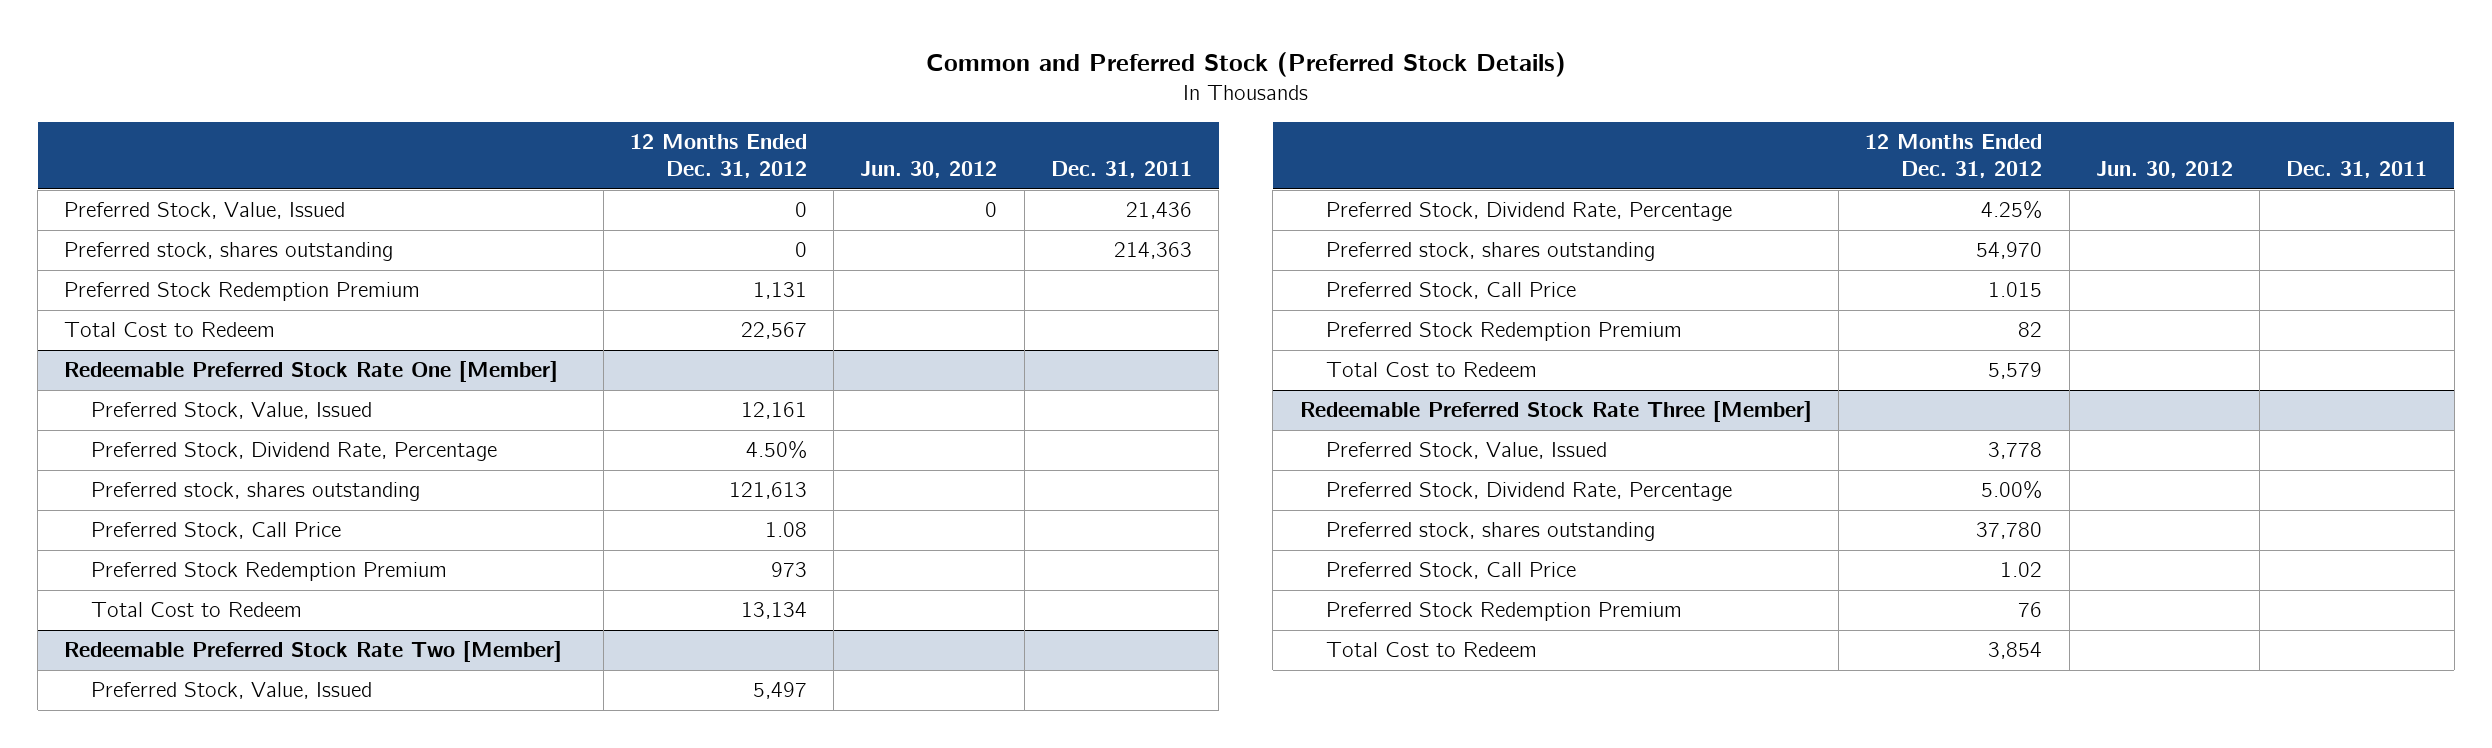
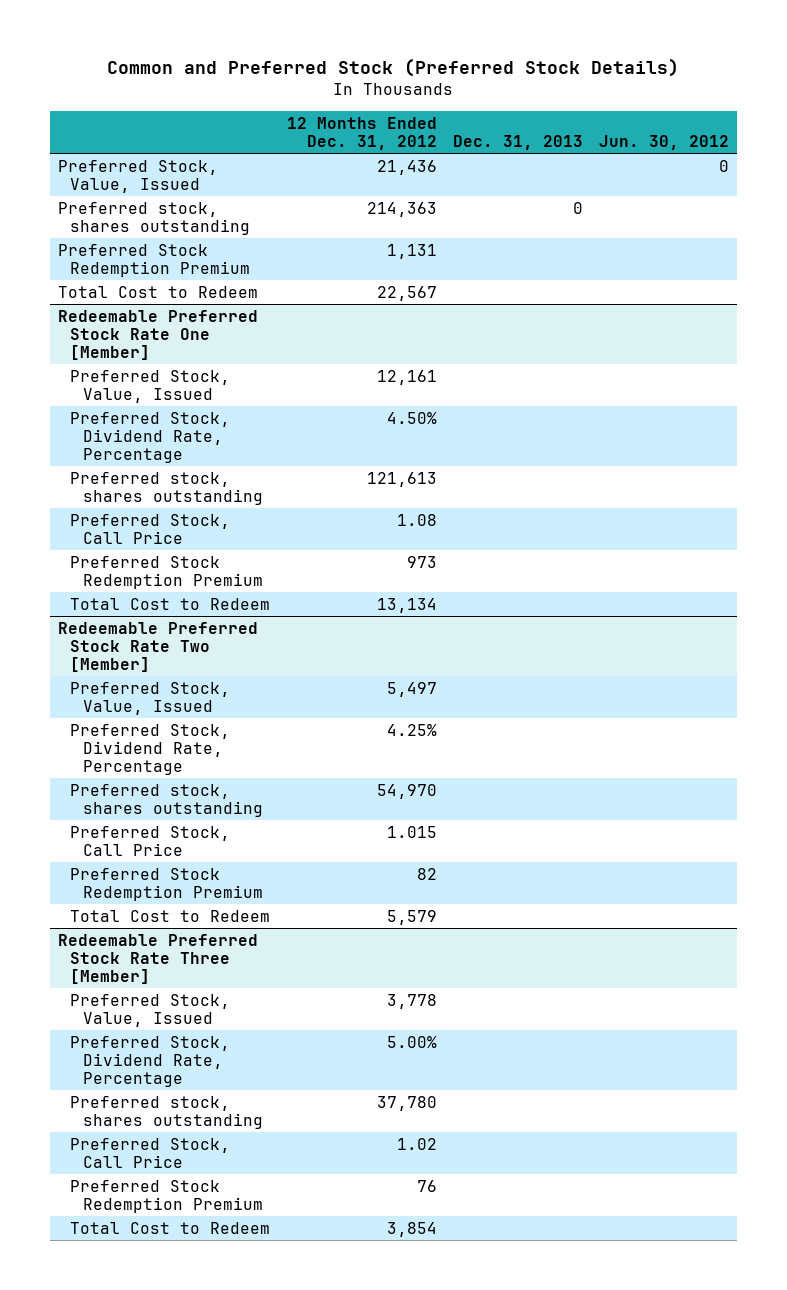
[1051,161,1193,179] Dec. 31, 2011 -> none
none -> [452,134,583,150] Dec. 31, 2013
[794,202,807,218] 0 -> [376,159,437,175] 21,436
[794,242,807,258] 0 -> [366,201,437,217] 214,363

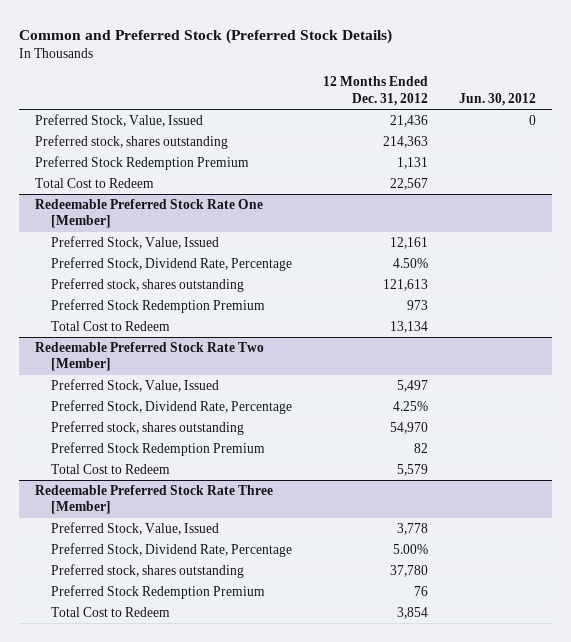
[452,134,583,150] Dec. 31, 2013 -> none
[70,513,231,544] Preferred Stock, Call Price -> none
[70,825,231,856] Preferred Stock, Call Price -> none
[70,1137,231,1168] Preferred Stock, Call Price -> none

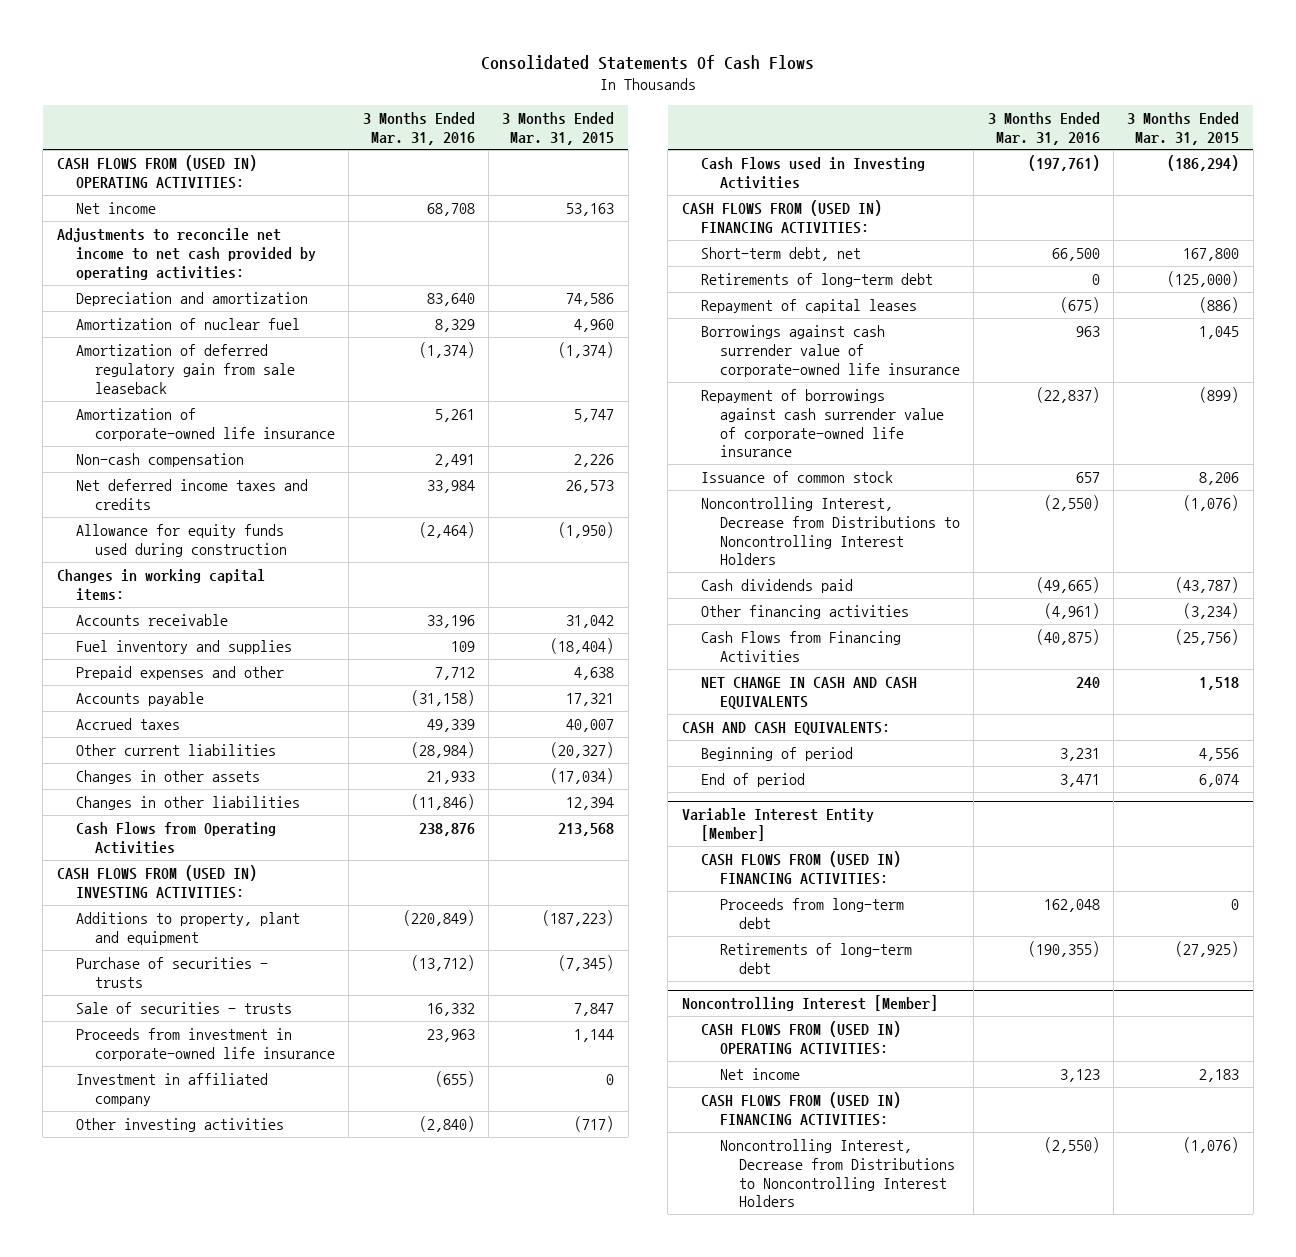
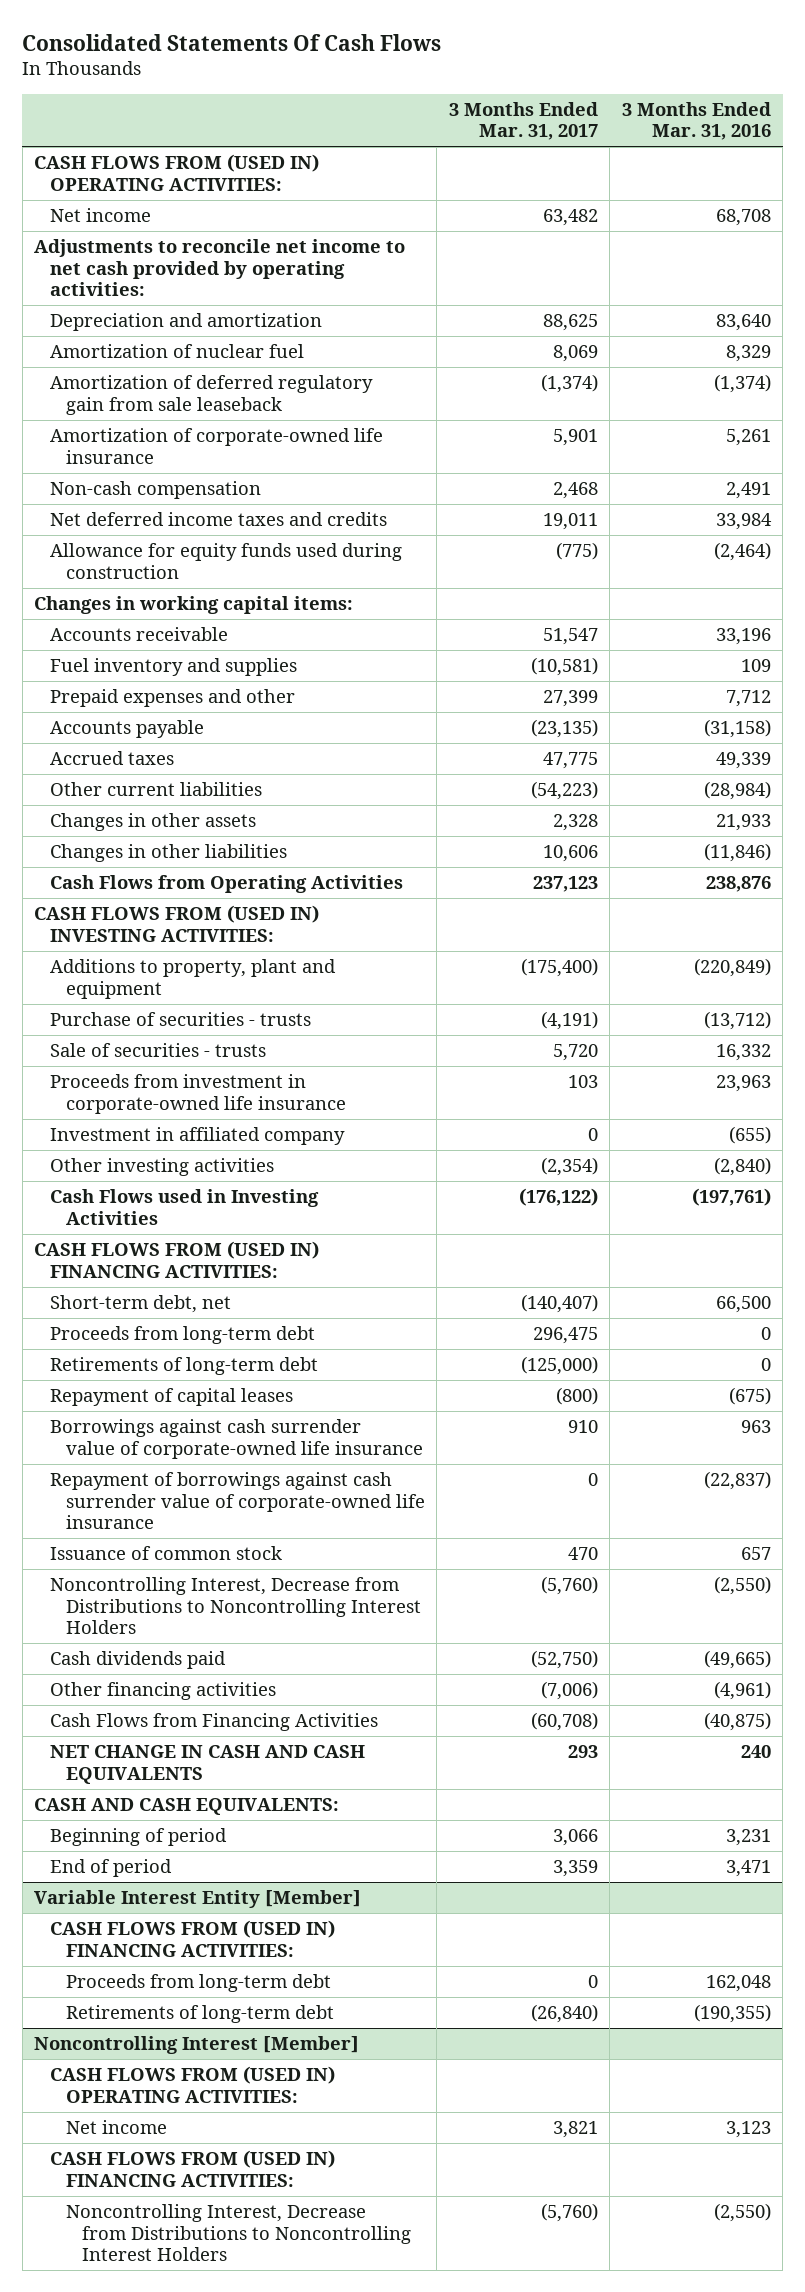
[502,111,615,145] 3 Months Ended Mar. 31, 2015 -> none
none -> [448,102,598,141] 3 Months Ended Mar. 31, 2017
none -> [50,1326,316,1345] Proceeds from long-term debt

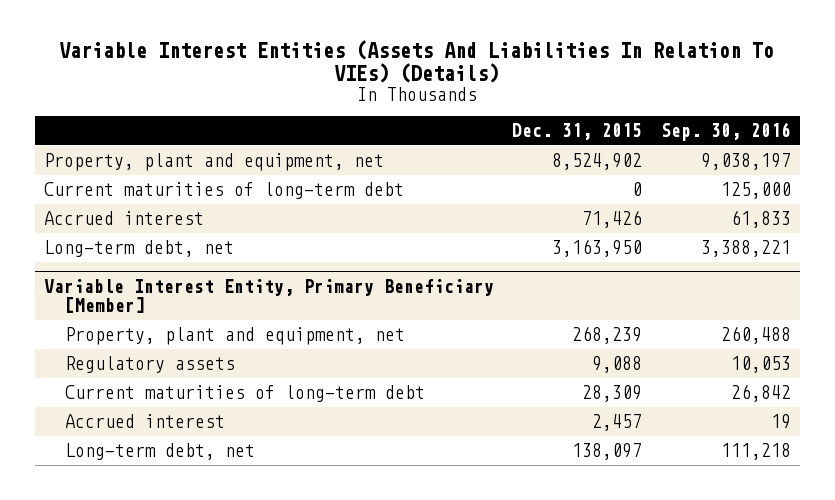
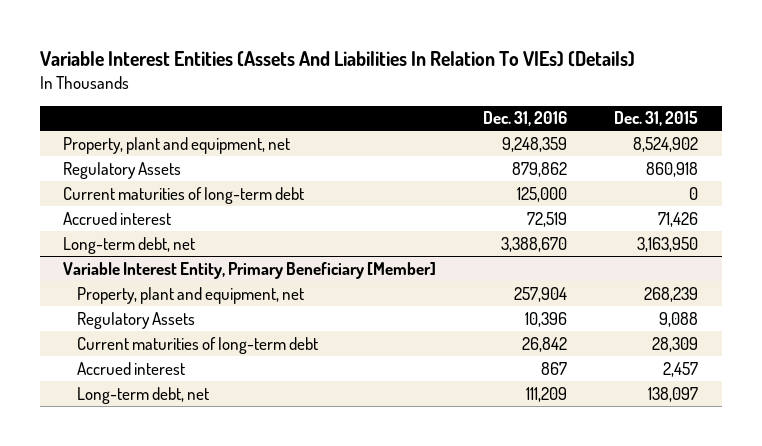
[660,121,791,141] Sep. 30, 2016 -> none
none -> [483,111,568,127] Dec. 31, 2016
none -> [63,161,182,179] Regulatory Assets
[64,356,235,374] Regulatory assets -> [76,311,195,329] Regulatory Assets

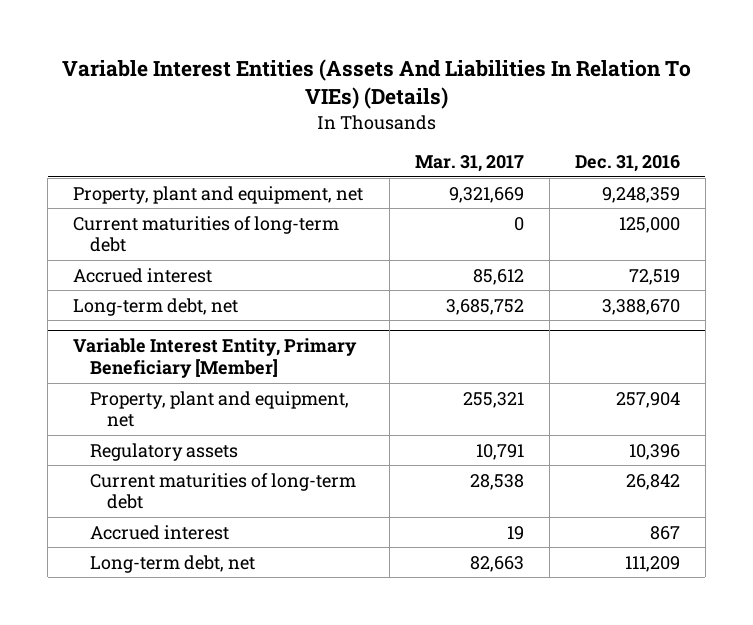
[614,111,699,127] Dec. 31, 2015 -> none
none -> [414,155,524,173] Mar. 31, 2017
[63,161,182,179] Regulatory Assets -> none
[76,311,195,329] Regulatory Assets -> [90,442,239,461] Regulatory assets

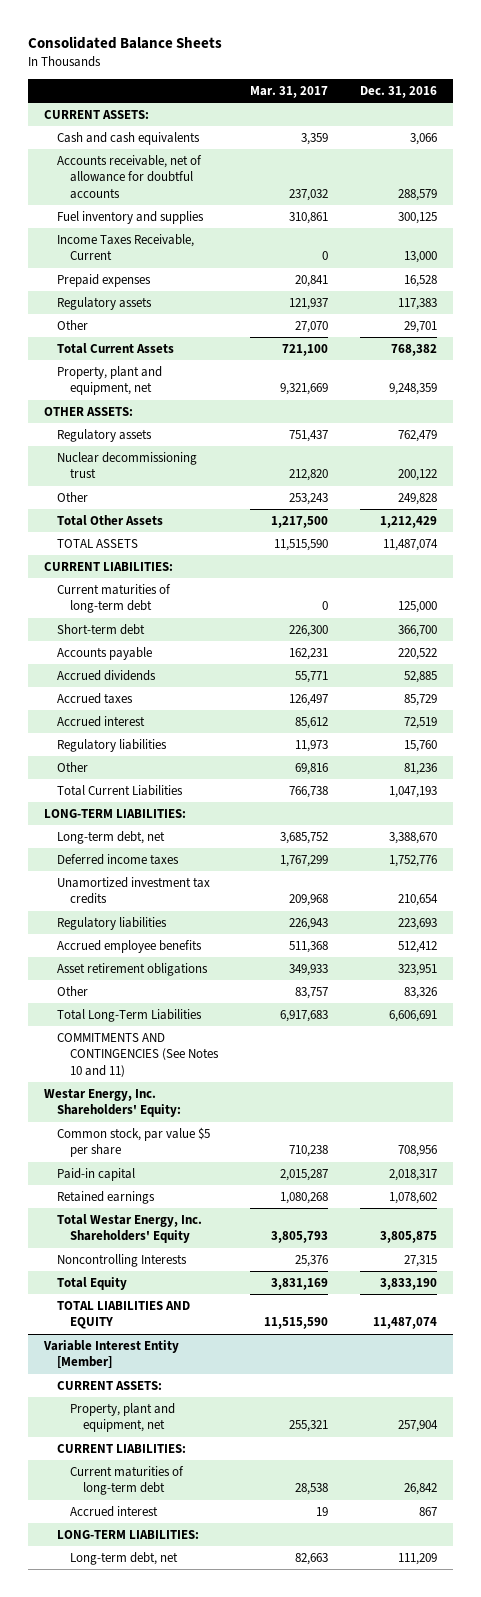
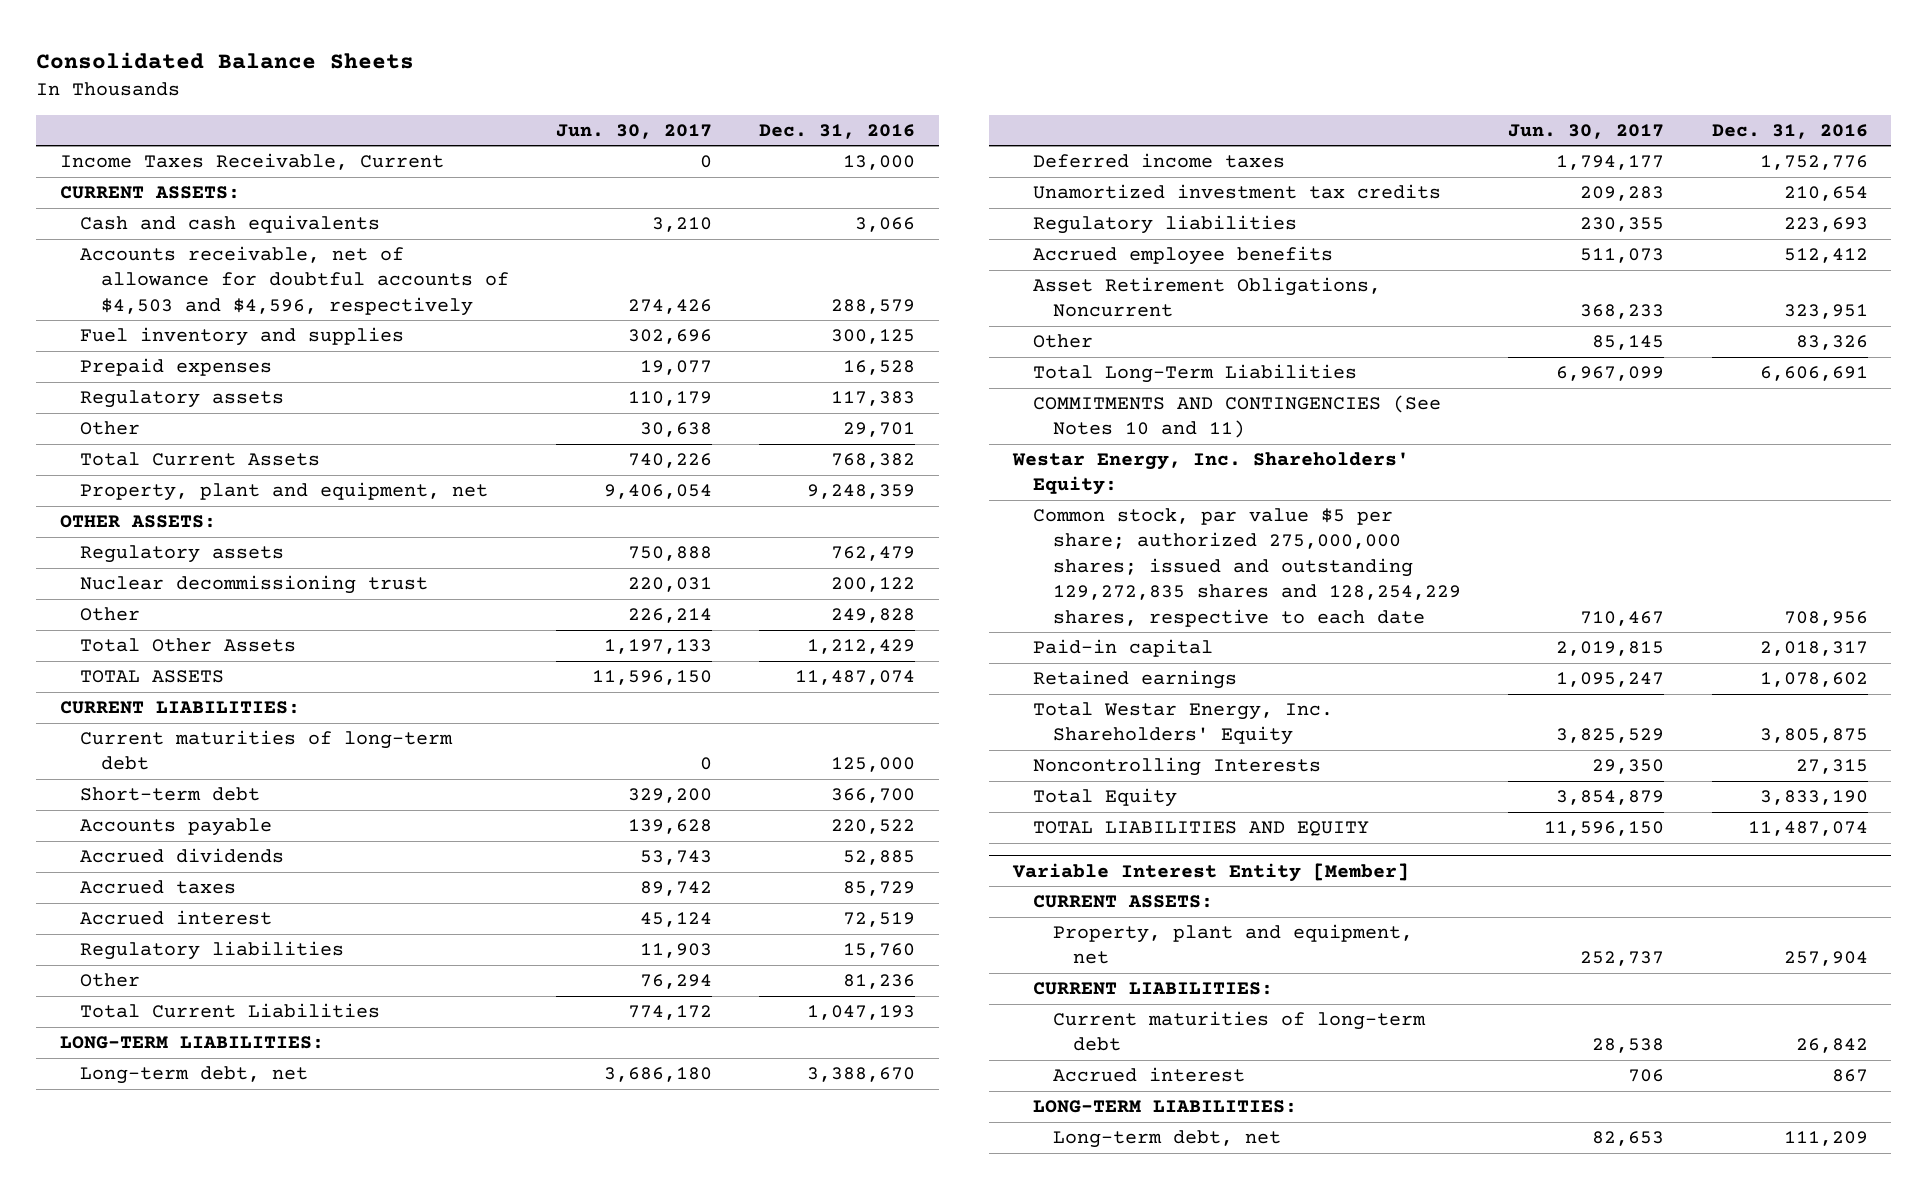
[249,85,328,98] Mar. 31, 2017 -> none
none -> [555,123,712,139] Jun. 30, 2017
[56,234,194,261] Income Taxes Receivable, Current -> [60,153,445,171] Income Taxes Receivable, Current
[56,155,202,199] Accounts receivable, net of allowance for doubtful accounts -> [80,246,509,316] Accounts receivable, net of allowance for doubtful accounts of $4,503 and $4,596, respectively
[56,963,208,977] Asset retirement obligations -> [1032,277,1381,318] Asset Retirement Obligations, Noncurrent
[56,1127,210,1158] Common stock, par value $5 per share -> [1032,508,1462,627] Common stock, par value $5 per share; authorized 275,000,000 shares; issued and outstanding 129,272,835 shares and 128,254,229 shares, respective to each date

